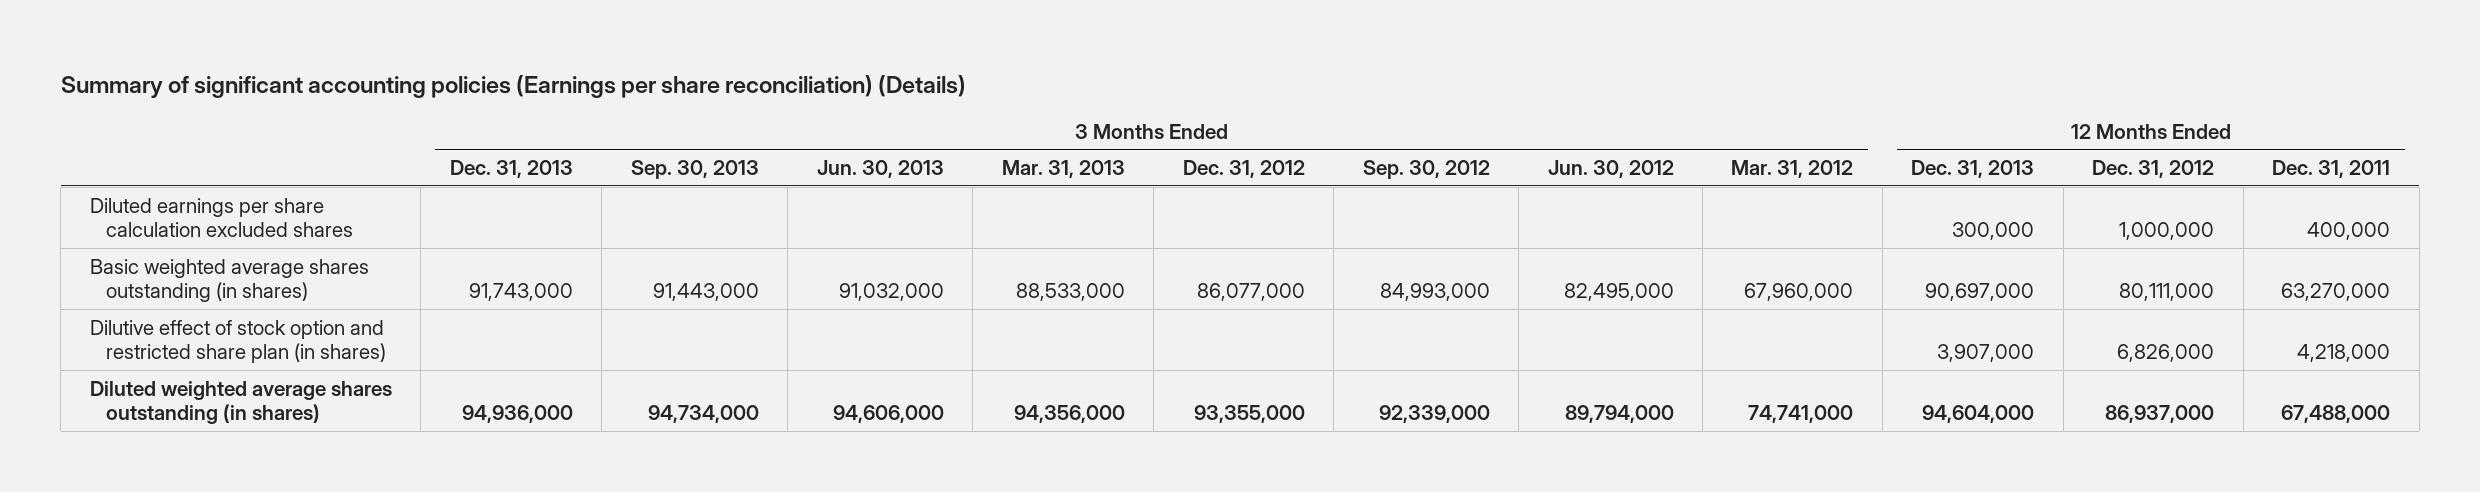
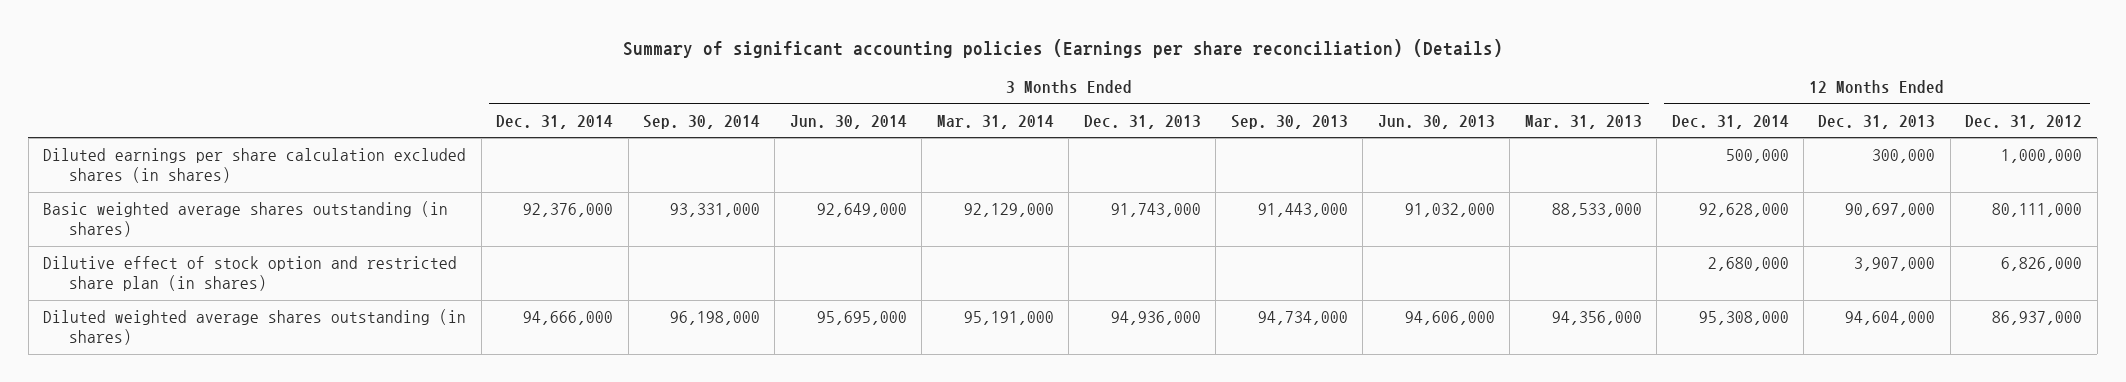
[1182,160,1305,179] Dec. 31, 2012 -> none
[1362,160,1490,180] Sep. 30, 2012 -> none
[1547,160,1674,179] Jun. 30, 2012 -> none
[1731,160,1854,179] Mar. 31, 2012 -> none
[2272,160,2391,179] Dec. 31, 2011 -> none
none -> [496,114,614,129] Dec. 31, 2014
none -> [643,114,761,129] Sep. 30, 2014
none -> [789,114,907,129] Jun. 30, 2014
none -> [936,114,1054,129] Mar. 31, 2014
none -> [1671,114,1789,129] Dec. 31, 2014
[89,197,353,238] Diluted earnings per share calculation excluded shares -> [43,148,467,184] Diluted earnings per share calculation excluded shares (in shares)

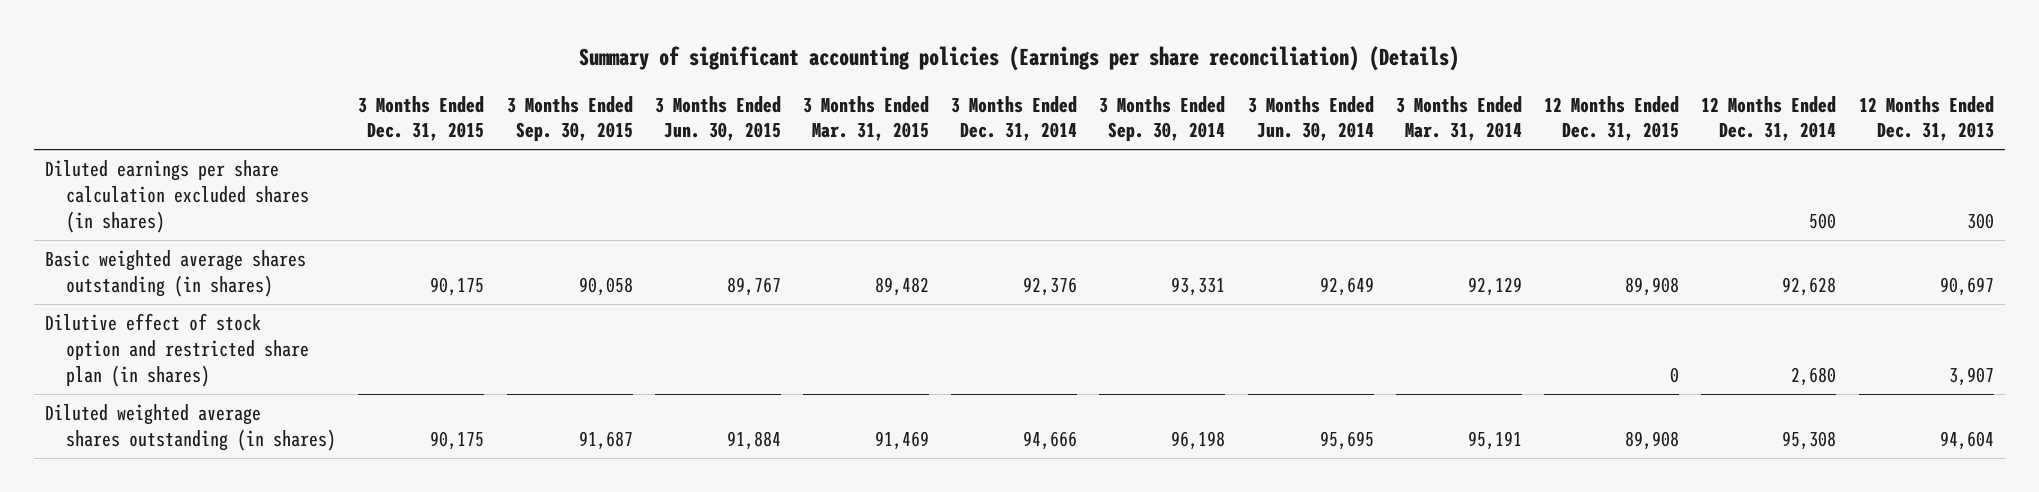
[1083,114,1201,129] Dec. 31, 2013 -> none
[1230,114,1348,129] Sep. 30, 2013 -> none
[1377,114,1495,129] Jun. 30, 2013 -> none
[1524,114,1642,129] Mar. 31, 2013 -> none
[1965,114,2083,129] Dec. 31, 2012 -> none
none -> [358,95,485,142] 3 Months Ended Dec. 31, 2015
none -> [506,95,633,142] 3 Months Ended Sep. 30, 2015
none -> [654,95,781,142] 3 Months Ended Jun. 30, 2015
none -> [803,95,930,142] 3 Months Ended Mar. 31, 2015
none -> [1544,95,1680,142] 12 Months Ended Dec. 31, 2015
[1725,149,1789,164] 500,000 -> [1809,212,1837,229] 500
[1872,149,1936,164] 300,000 -> [1966,212,1994,229] 300
[523,203,614,218] 92,376,000 -> [1023,276,1078,296] 92,376
[670,203,761,218] 93,331,000 -> [1171,276,1226,296] 93,331
[816,203,907,218] 92,649,000 -> [1319,276,1374,296] 92,649
[963,203,1054,218] 92,129,000 -> [1467,276,1522,296] 92,129
[1698,203,1789,218] 92,628,000 -> [1782,276,1837,296] 92,628
[1845,203,1936,218] 90,697,000 -> [1939,276,1994,296] 90,697
[1707,257,1789,272] 2,680,000 -> [1791,366,1837,386] 2,680
[1854,257,1936,272] 3,907,000 -> [1948,366,1994,386] 3,907
[523,311,614,326] 94,666,000 -> [1023,430,1078,450] 94,666
[670,311,761,326] 96,198,000 -> [1171,430,1226,450] 96,198
[816,311,907,326] 95,695,000 -> [1319,430,1374,450] 95,695
[963,311,1054,326] 95,191,000 -> [1467,430,1522,450] 95,191
[1698,311,1789,326] 95,308,000 -> [1782,430,1837,450] 95,308
[1845,311,1936,326] 94,604,000 -> [1939,430,1994,450] 94,604

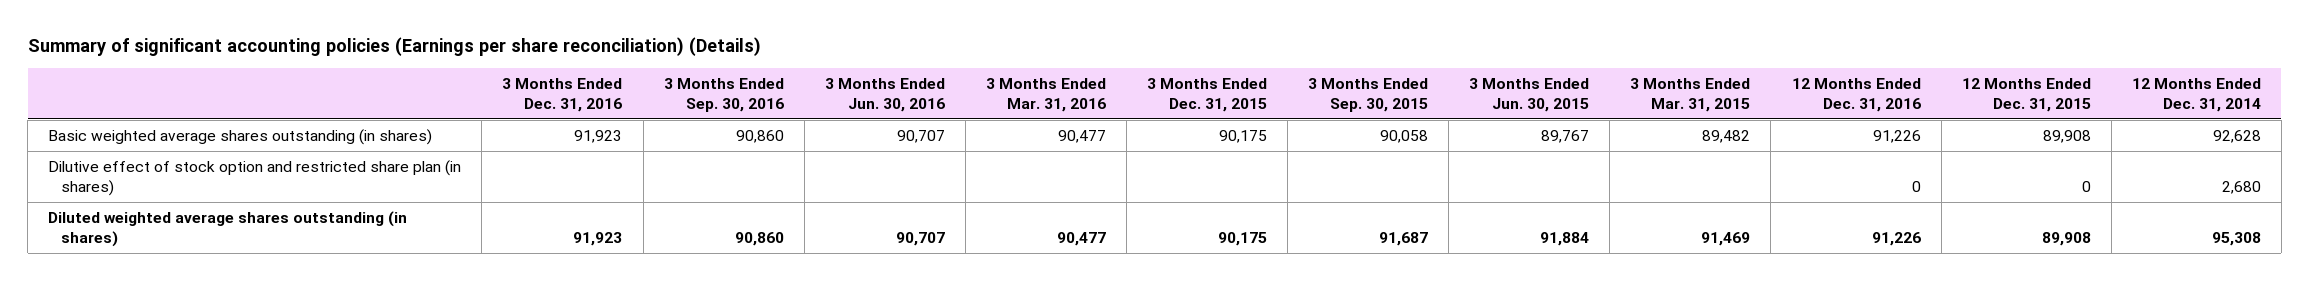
[951,95,1078,142] 3 Months Ended Dec. 31, 2014 -> none
[1099,95,1226,142] 3 Months Ended Sep. 30, 2014 -> none
[1247,95,1374,142] 3 Months Ended Jun. 30, 2014 -> none
[1395,95,1522,142] 3 Months Ended Mar. 31, 2014 -> none
[1858,95,1994,142] 12 Months Ended Dec. 31, 2013 -> none
none -> [502,78,623,112] 3 Months Ended Dec. 31, 2016
none -> [663,78,784,112] 3 Months Ended Sep. 30, 2016
none -> [824,78,945,112] 3 Months Ended Jun. 30, 2016
none -> [985,78,1106,112] 3 Months Ended Mar. 31, 2016
none -> [1791,78,1921,112] 12 Months Ended Dec. 31, 2016
[45,160,310,233] Diluted earnings per share calculation excluded shares (in shares) -> none

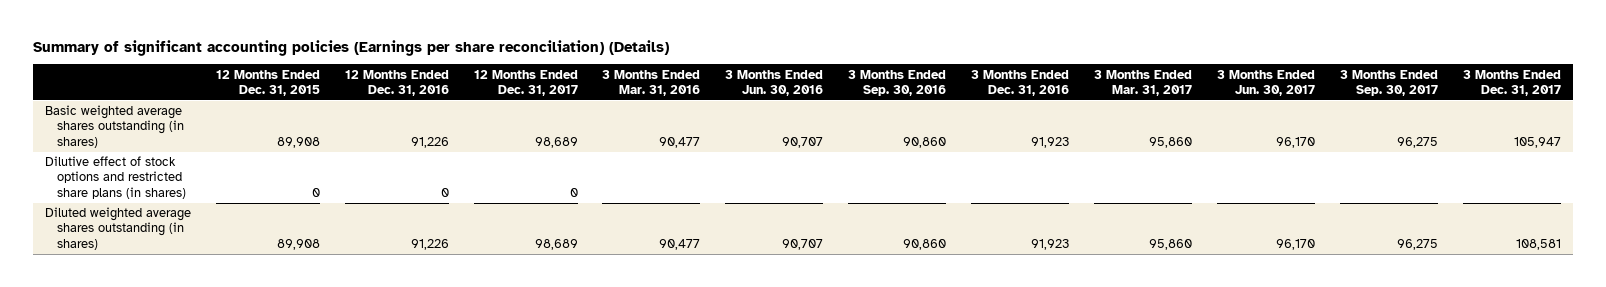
[1146,78,1267,112] 3 Months Ended Dec. 31, 2015 -> none
[1308,78,1429,112] 3 Months Ended Sep. 30, 2015 -> none
[1469,78,1590,112] 3 Months Ended Jun. 30, 2015 -> none
[1630,78,1751,112] 3 Months Ended Mar. 31, 2015 -> none
[2131,78,2261,112] 12 Months Ended Dec. 31, 2014 -> none
none -> [473,69,578,96] 12 Months Ended Dec. 31, 2017
none -> [1093,69,1192,96] 3 Months Ended Mar. 31, 2017
none -> [1216,69,1315,96] 3 Months Ended Jun. 30, 2017
none -> [1339,69,1438,96] 3 Months Ended Sep. 30, 2017
none -> [1462,69,1561,96] 3 Months Ended Dec. 31, 2017
[48,160,462,196] Dilutive effect of stock option and restricted share plan (in shares) -> [44,156,186,199] Dilutive effect of stock options and restricted share plans (in shares)

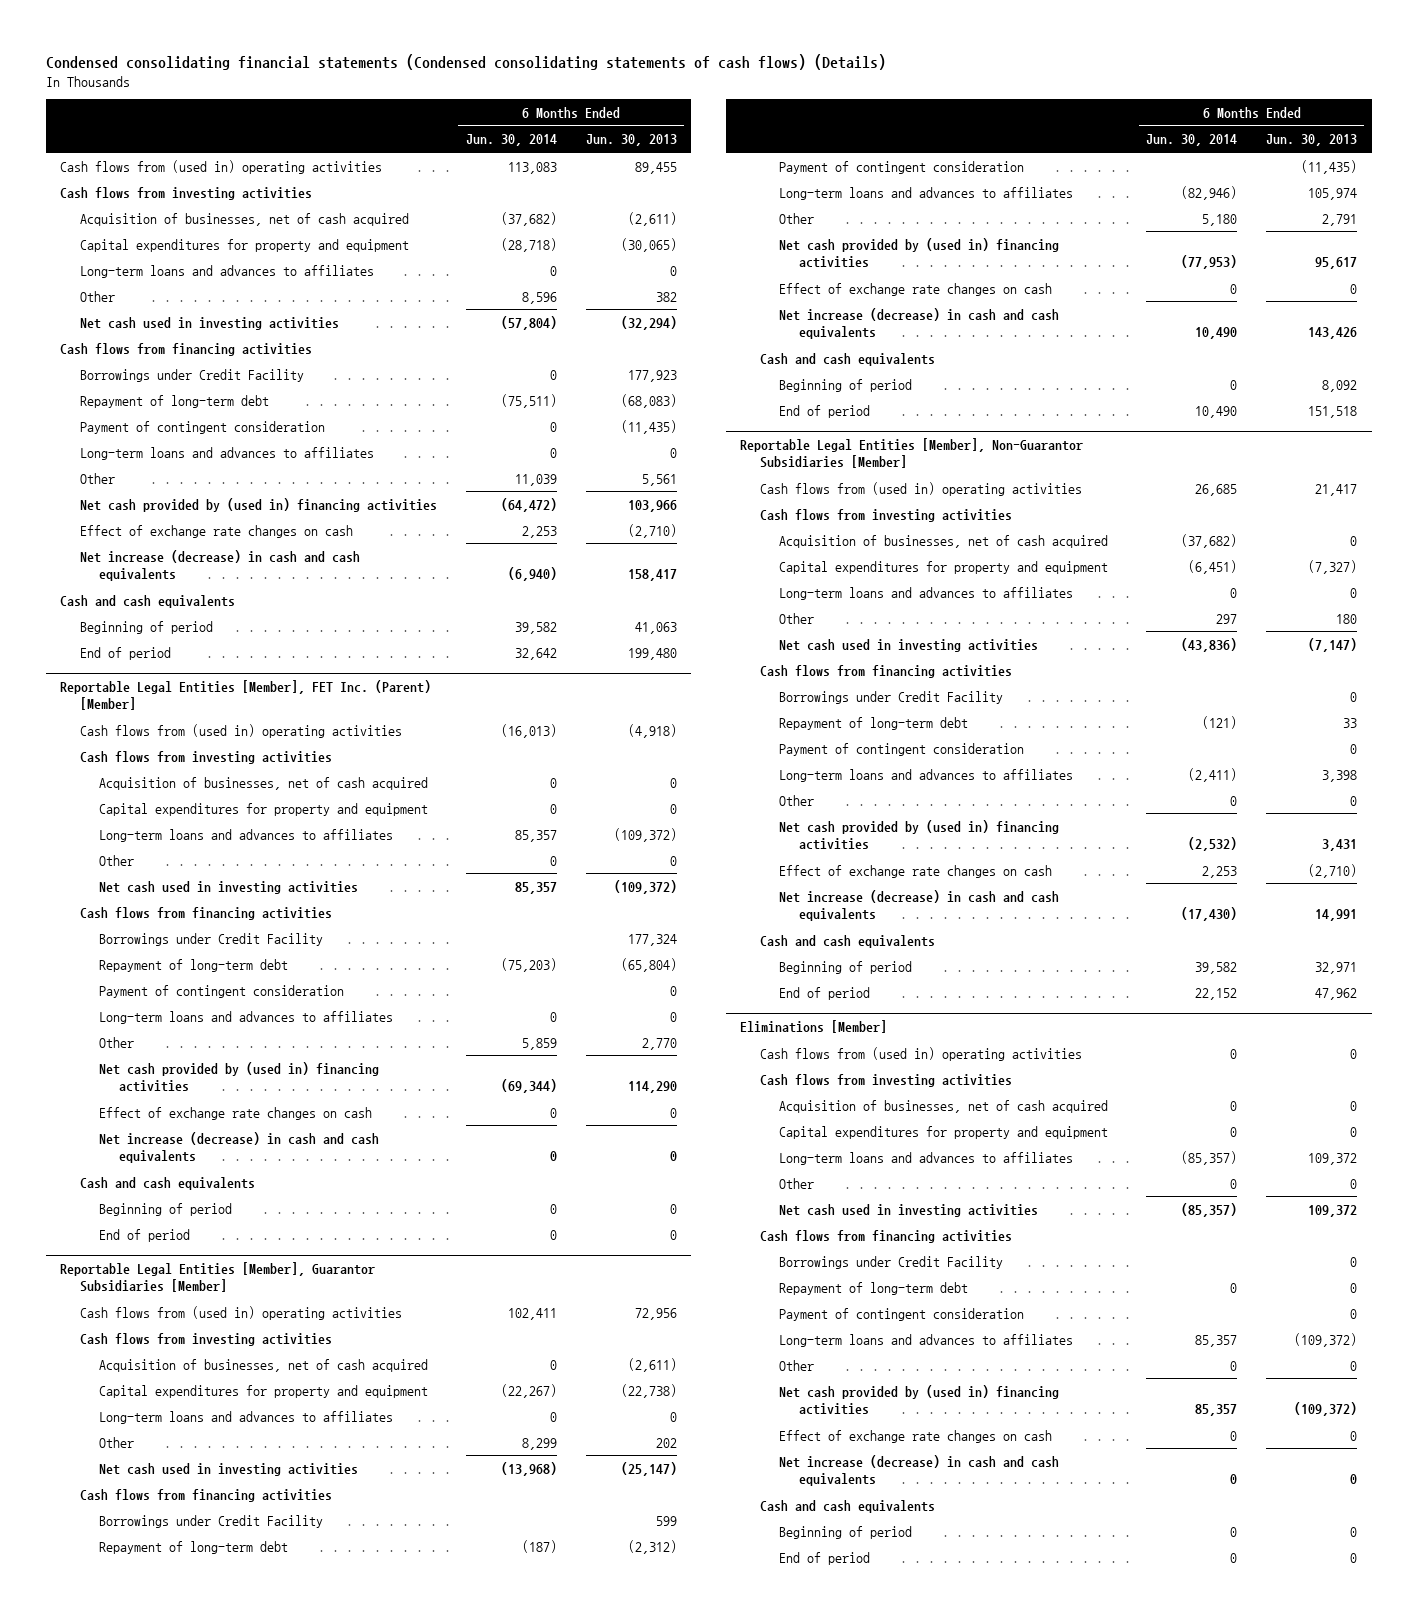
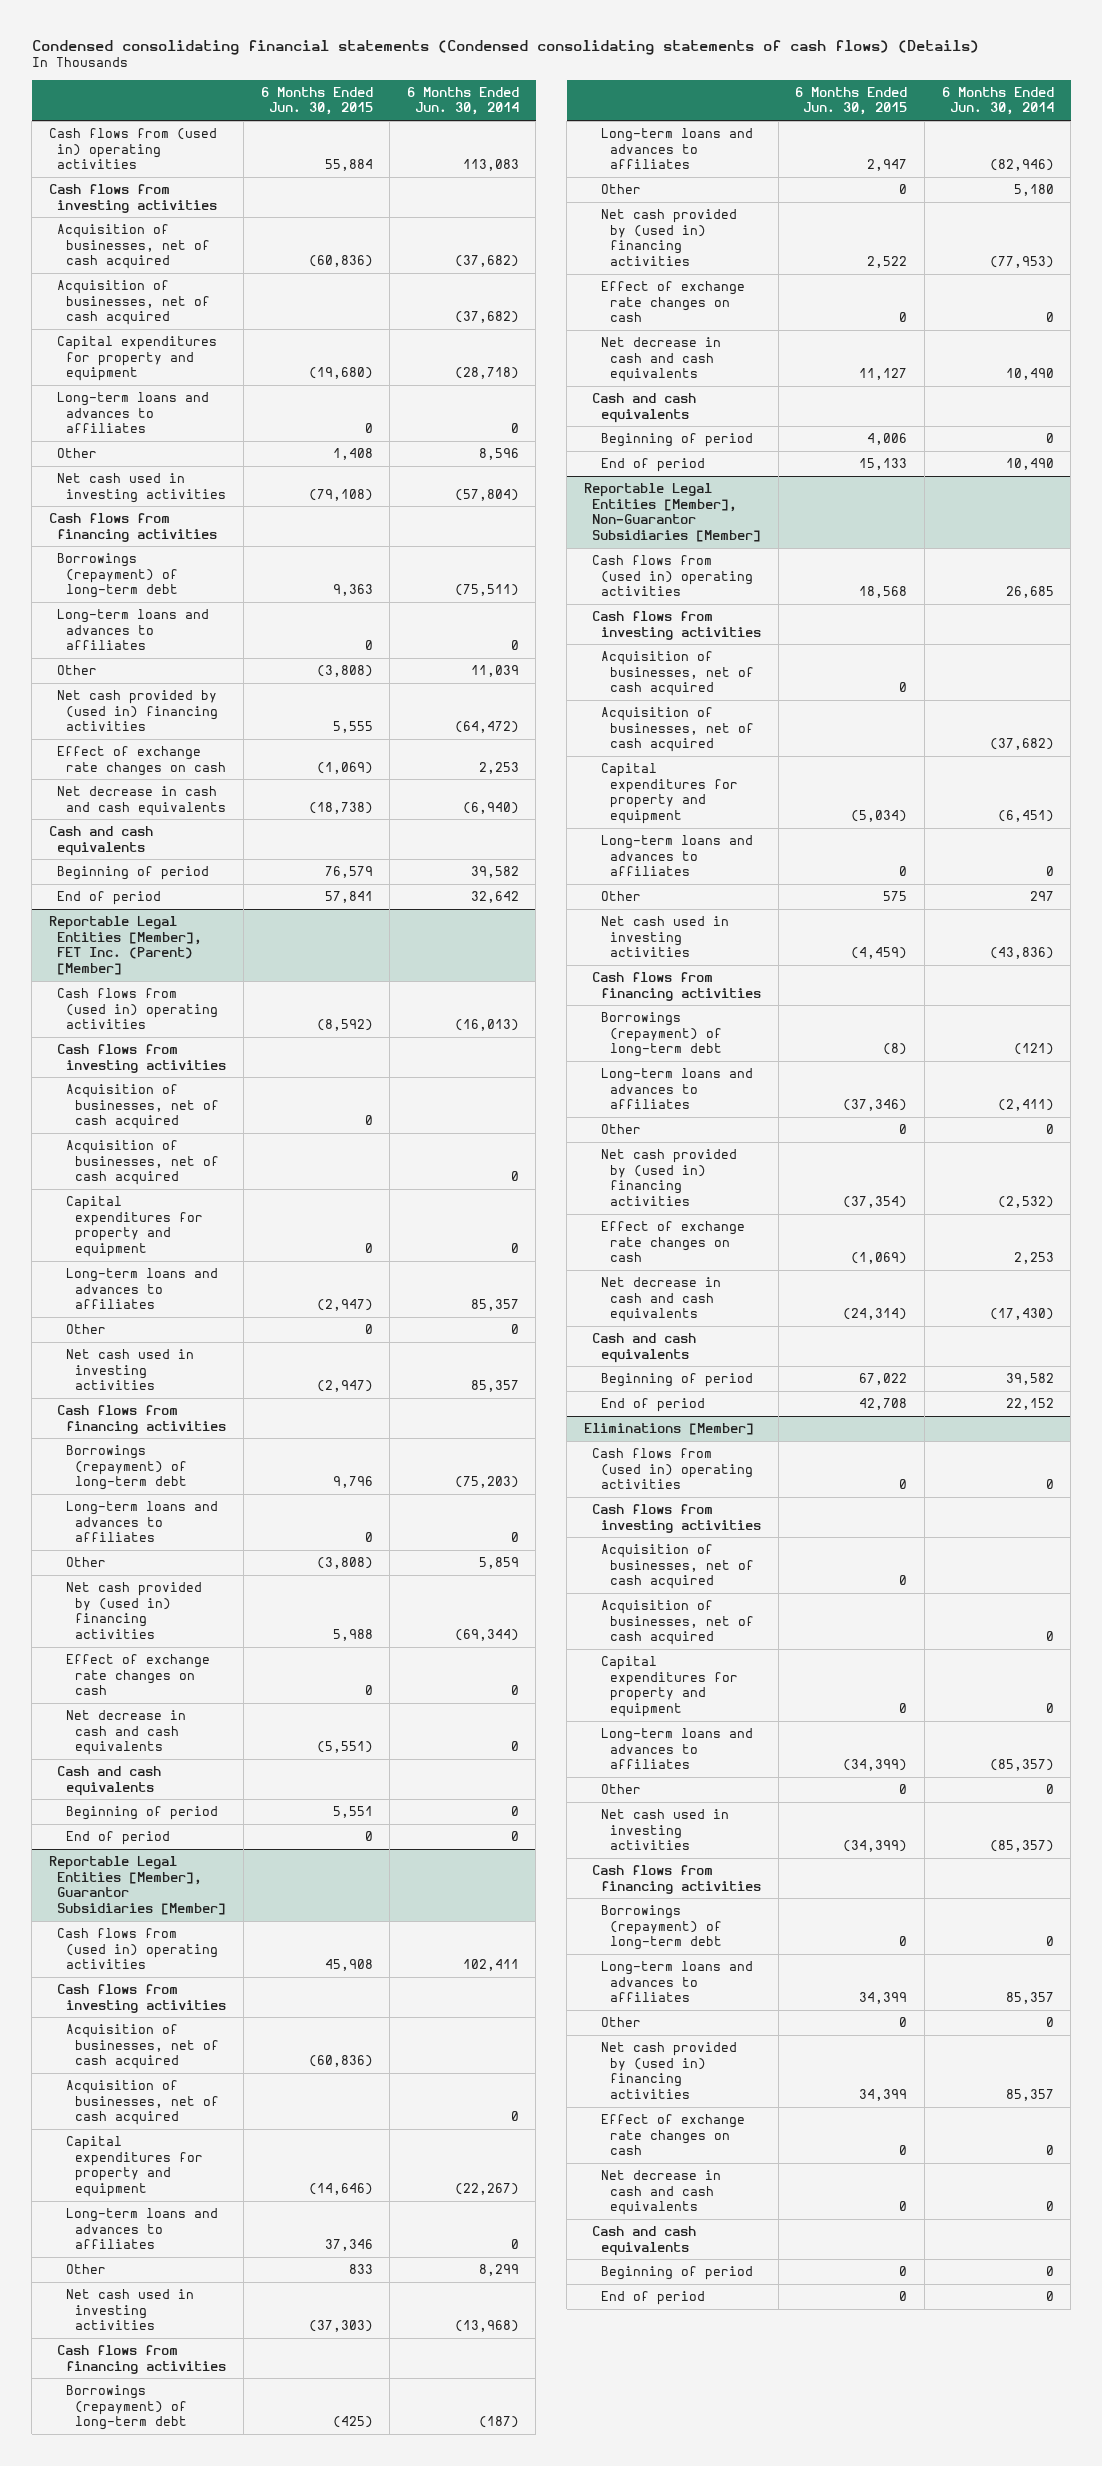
[585,134,677,147] Jun. 30, 2013 -> none
none -> [260,86,373,116] 6 Months Ended Jun. 30, 2015
none -> [57,280,211,326] Acquisition of businesses, net of cash acquired
[79,368,304,382] Borrowings under Credit Facility -> none
[79,420,325,434] Payment of contingent consideration -> none
[79,394,269,408] Repayment of long-term debt -> [57,553,179,599] Borrowings (repayment) of long-term debt
[79,549,360,581] Net increase (decrease) in cash and cash equivalents -> [57,786,227,816] Net decrease in cash and cash equivalents
none -> [66,1084,219,1130] Acquisition of businesses, net of cash acquired
[99,932,324,946] Borrowings under Credit Facility -> none
[99,984,345,998] Payment of contingent consideration -> none
[99,958,289,972] Repayment of long-term debt -> [66,1445,187,1491] Borrowings (repayment) of long-term debt
[99,1131,380,1163] Net increase (decrease) in cash and cash equivalents -> [66,1710,187,1756] Net decrease in cash and cash equivalents
none -> [66,2024,219,2070] Acquisition of businesses, net of cash acquired
[99,1514,324,1528] Borrowings under Credit Facility -> none
[779,160,1025,174] Payment of contingent consideration -> none
[99,1540,289,1554] Repayment of long-term debt -> [66,2385,187,2431] Borrowings (repayment) of long-term debt
[779,307,1060,339] Net increase (decrease) in cash and cash equivalents -> [601,337,722,383] Net decrease in cash and cash equivalents
none -> [601,651,754,697] Acquisition of businesses, net of cash acquired
[779,690,1004,704] Borrowings under Credit Facility -> none
[779,742,1025,756] Payment of contingent consideration -> none
[779,716,969,730] Repayment of long-term debt -> [601,1012,722,1058] Borrowings (repayment) of long-term debt
[779,889,1060,921] Net increase (decrease) in cash and cash equivalents -> [601,1277,722,1323] Net decrease in cash and cash equivalents
none -> [601,1544,754,1590] Acquisition of businesses, net of cash acquired
[779,1255,1004,1269] Borrowings under Credit Facility -> none
[779,1307,1025,1321] Payment of contingent consideration -> none
[779,1281,969,1295] Repayment of long-term debt -> [601,1905,722,1951] Borrowings (repayment) of long-term debt
[779,1454,1060,1486] Net increase (decrease) in cash and cash equivalents -> [601,2170,722,2216] Net decrease in cash and cash equivalents

